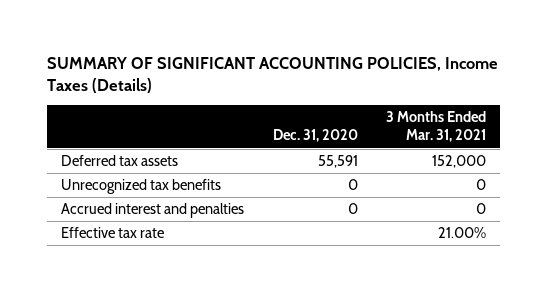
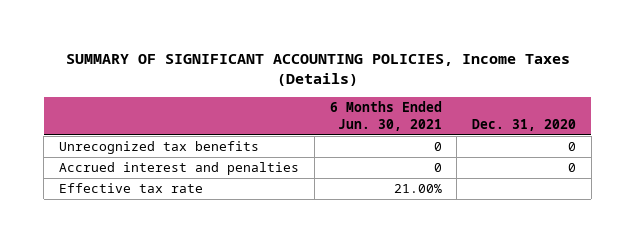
[386,111,487,143] 3 Months Ended Mar. 31, 2021 -> none
none -> [329,101,442,131] 6 Months Ended Jun. 30, 2021
[60,155,178,167] Deferred tax assets -> none

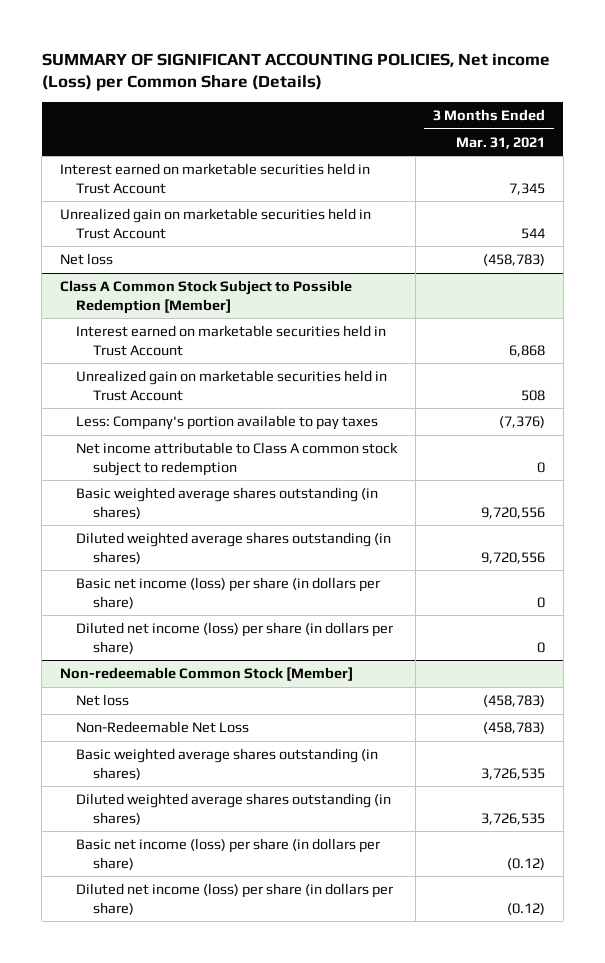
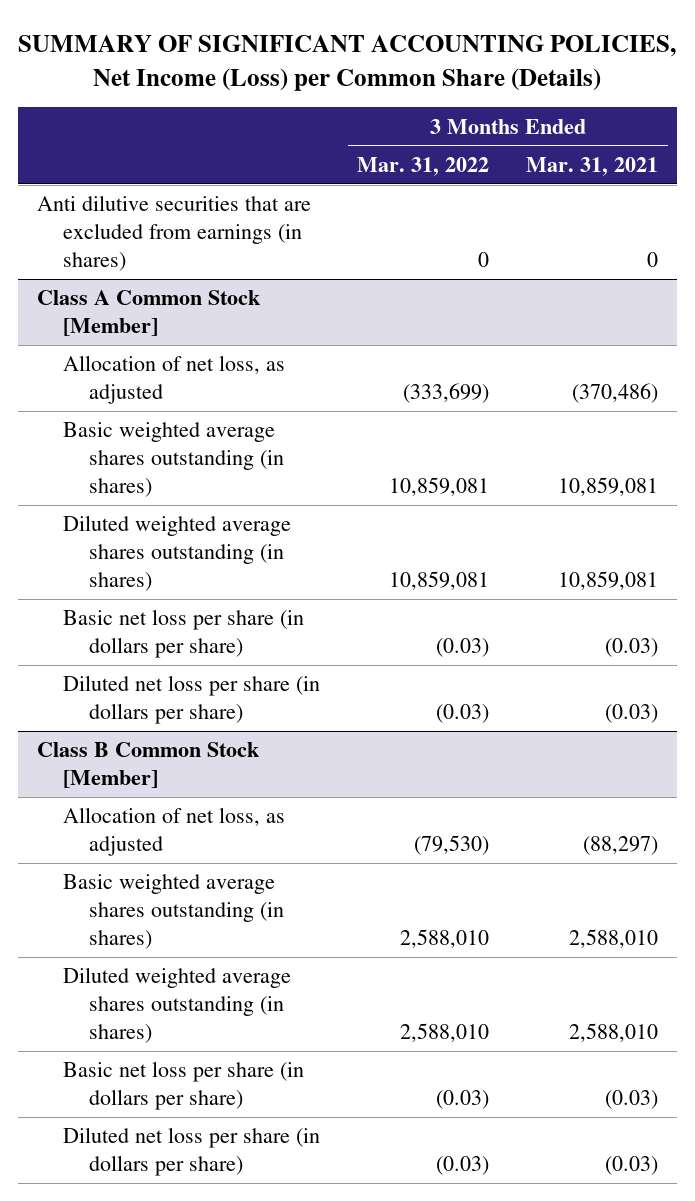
[41,52,550,92] SUMMARY OF SIGNIFICANT ACCOUNTING POLICIES, Net income (Loss) per Common Share (Details) -> [18,34,677,91] SUMMARY OF SIGNIFICANT ACCOUNTING POLICIES, Net Income (Loss) per Common Share (Details)
none -> [357,156,490,176] Mar. 31, 2022
[59,163,370,194] Interest earned on marketable securities held in Trust Account -> none
[59,208,371,239] Unrealized gain on marketable securities held in Trust Account -> none
[59,253,113,266] Net loss -> none
[76,325,387,356] Interest earned on marketable securities held in Trust Account -> none
[76,370,388,401] Unrealized gain on marketable securities held in Trust Account -> none
[76,415,379,431] Less: Company's portion available to pay taxes -> none
[76,442,399,476] Net income attributable to Class A common stock subject to redemption -> none
[76,694,130,707] Net loss -> none
[76,721,250,734] Non-Redeemable Net Loss -> none
none -> [36,195,311,271] Anti dilutive securities that are excluded from earnings (in shares)
[59,280,352,314] Class A Common Stock Subject to Possible Redemption [Member] -> [36,290,260,336] Class A Common Stock [Member]
none -> [62,355,285,404] Allocation of net loss, as adjusted
[481,506,546,519] 9,720,556 -> [558,476,659,496] 10,859,081
[481,551,546,564] 9,720,556 -> [558,570,659,590] 10,859,081
[76,577,381,609] Basic net income (loss) per share (in dollars per share) -> [62,609,304,658] Basic net loss per share (in dollars per share)
[537,596,546,608] 0 -> [605,637,659,657] (0.03)
[76,622,394,654] Diluted net income (loss) per share (in dollars per share) -> [62,675,320,724] Diluted net loss per share (in dollars per share)
[537,641,546,653] 0 -> [605,703,659,723] (0.03)
[59,667,353,682] Non-redeemable Common Stock [Member] -> [36,742,259,788] Class B Common Stock [Member]
none -> [62,807,285,856] Allocation of net loss, as adjusted
[481,767,546,780] 3,726,535 -> [569,928,659,948] 2,588,010
[481,812,546,825] 3,726,535 -> [569,1022,659,1042] 2,588,010
[76,838,381,870] Basic net income (loss) per share (in dollars per share) -> [62,1061,304,1110] Basic net loss per share (in dollars per share)
[507,857,546,870] (0.12) -> [605,1089,659,1109] (0.03)
[76,883,394,915] Diluted net income (loss) per share (in dollars per share) -> [62,1127,320,1176] Diluted net loss per share (in dollars per share)
[507,902,546,915] (0.12) -> [605,1155,659,1175] (0.03)

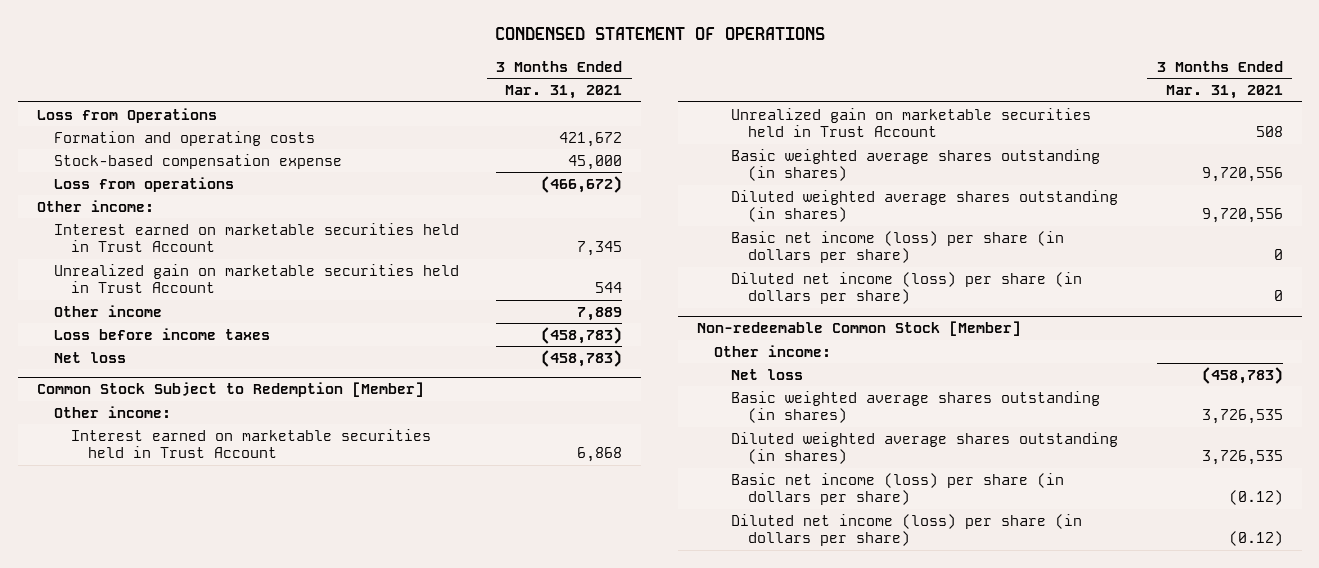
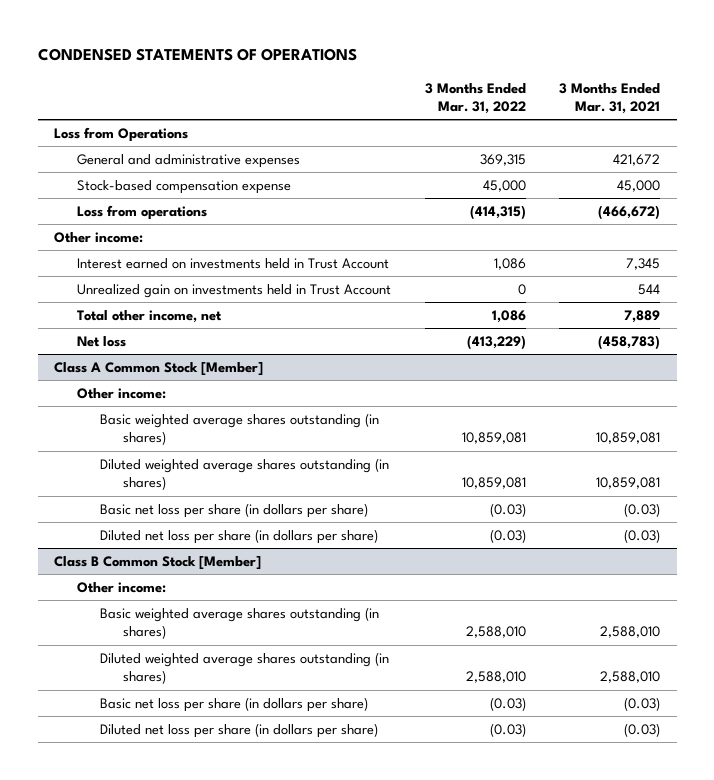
[494,27,825,41] CONDENSED STATEMENT OF OPERATIONS -> [37,48,357,62] CONDENSED STATEMENTS OF OPERATIONS
none -> [424,82,526,115] 3 Months Ended Mar. 31, 2022
[53,130,315,146] Formation and operating costs -> [77,153,301,168] General and administrative expenses
[53,327,270,340] Loss before income taxes -> none
[53,222,459,253] Interest earned on marketable securities held in Trust Account -> [77,257,390,269] Interest earned on investments held in Trust Account
[53,263,459,294] Unrealized gain on marketable securities held in Trust Account -> [77,283,392,298] Unrealized gain on investments held in Trust Account
[53,304,162,317] Other income -> [77,309,223,323] Total other income, net
[36,382,424,398] Common Stock Subject to Redemption [Member] -> [54,361,264,376] Class A Common Stock [Member]
[70,428,431,459] Interest earned on marketable securities held in Trust Account -> none
[731,107,1092,138] Unrealized gain on marketable securities held in Trust Account -> none
[1201,167,1283,183] 9,720,556 -> [596,432,661,445] 10,859,081
[1201,208,1283,224] 9,720,556 -> [596,477,661,490] 10,859,081
[731,230,1065,264] Basic net income (loss) per share (in dollars per share) -> [100,502,369,518] Basic net loss per share (in dollars per share)
[1273,249,1283,261] 0 -> [624,502,661,517] (0.03)
[731,271,1083,305] Diluted net income (loss) per share (in dollars per share) -> [100,528,379,544] Diluted net loss per share (in dollars per share)
[1273,290,1283,302] 0 -> [624,528,661,543] (0.03)
[696,321,1021,337] Non-redeemable Common Stock [Member] -> [54,555,262,570] Class B Common Stock [Member]
[731,368,804,380] Net loss -> none
[1201,409,1283,425] 3,726,535 -> [600,626,661,639] 2,588,010
[1201,450,1283,466] 3,726,535 -> [600,671,661,684] 2,588,010
[731,472,1065,506] Basic net income (loss) per share (in dollars per share) -> [100,696,369,712] Basic net loss per share (in dollars per share)
[1228,490,1283,506] (0.12) -> [624,696,661,711] (0.03)
[731,513,1083,547] Diluted net income (loss) per share (in dollars per share) -> [100,722,379,738] Diluted net loss per share (in dollars per share)
[1228,531,1283,547] (0.12) -> [624,722,661,737] (0.03)

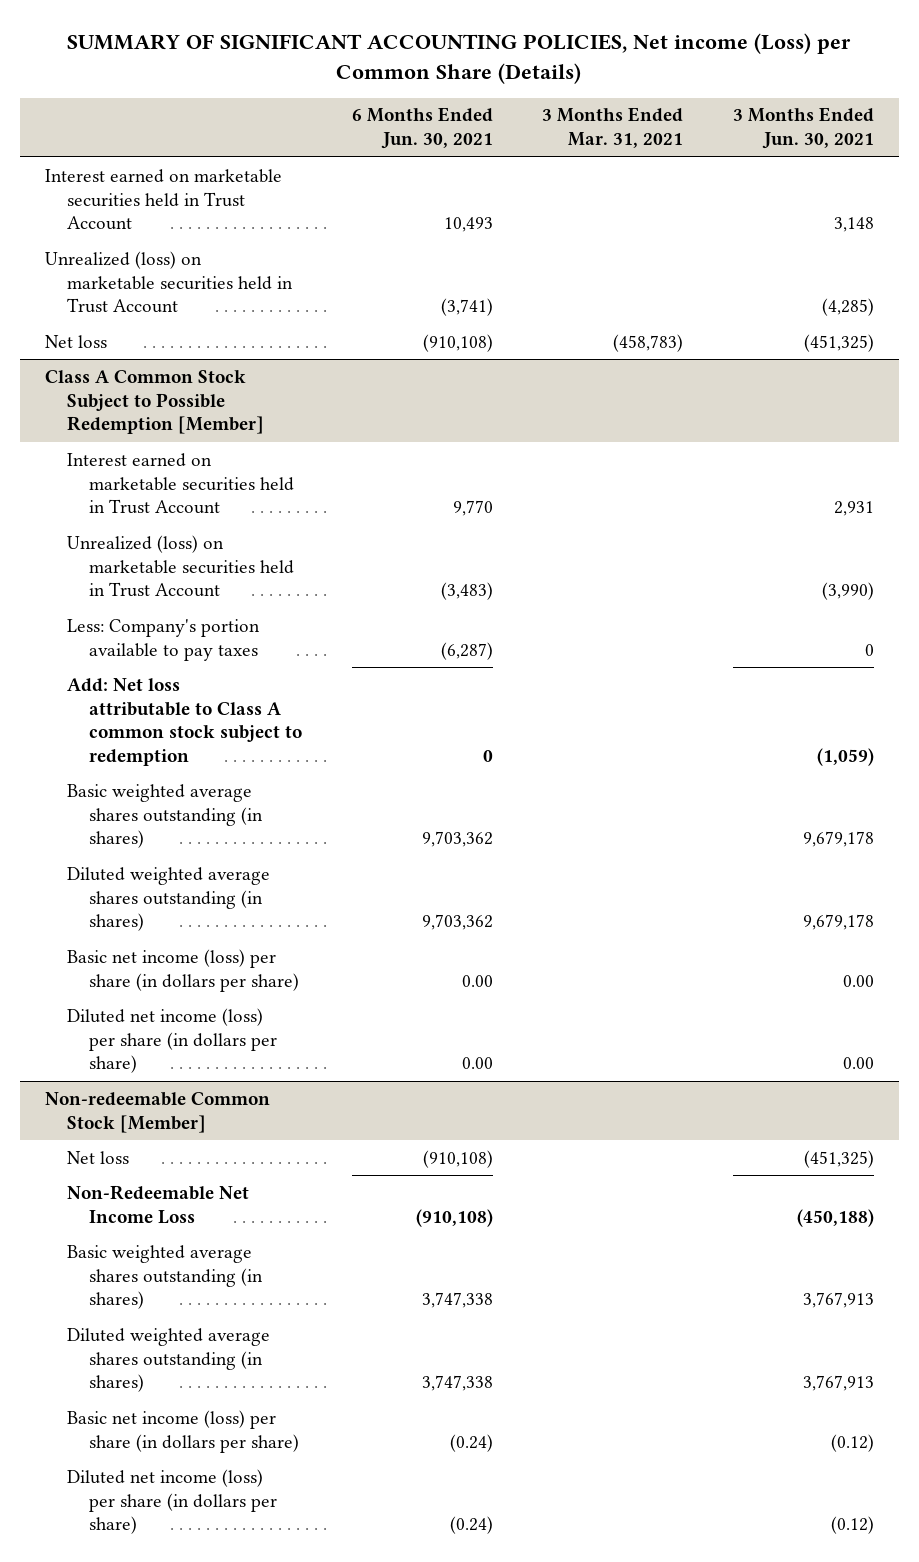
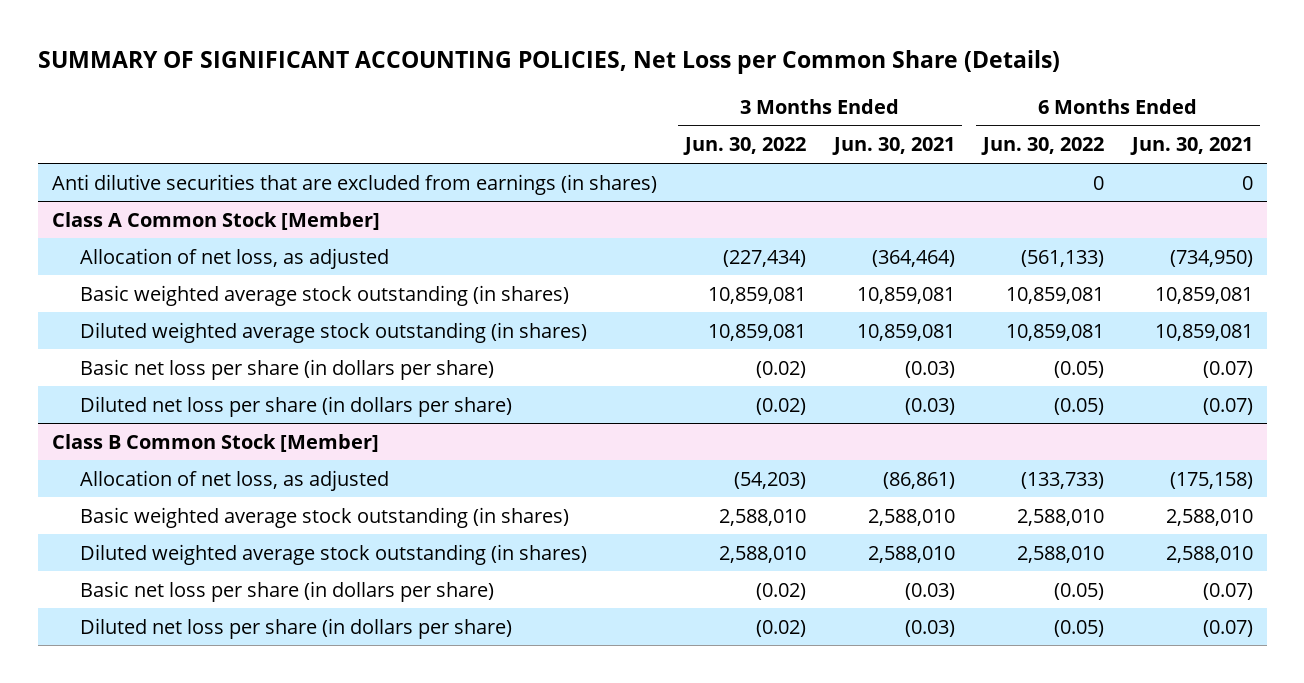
[67,33,852,84] SUMMARY OF SIGNIFICANT ACCOUNTING POLICIES, Net income (Loss) per Common Share (Details) -> [37,50,1060,75] SUMMARY OF SIGNIFICANT ACCOUNTING POLICIES, Net Loss per Common Share (Details)
[542,107,684,149] 3 Months Ended Mar. 31, 2021 -> none
none -> [682,137,806,156] Jun. 30, 2022
none -> [980,137,1104,156] Jun. 30, 2022
[44,168,282,231] Interest earned on marketable securities held in Trust Account -> none
[44,250,293,314] Unrealized (loss) on marketable securities held in Trust Account -> none
[44,334,107,348] Net loss -> none
[66,452,294,515] Interest earned on marketable securities held in Trust Account -> none
[66,534,294,598] Unrealized (loss) on marketable securities held in Trust Account -> none
[66,618,260,661] Less: Company's portion available to pay taxes -> none
[66,1150,129,1164] Net loss -> none
[66,1184,249,1224] Non-Redeemable Net Income Loss -> none
none -> [51,173,657,195] Anti dilutive securities that are excluded from earnings (in shares)
[44,369,264,435] Class A Common Stock Subject to Possible Redemption [Member] -> [51,211,380,230] Class A Common Stock [Member]
[66,677,302,767] Add: Net loss attributable to Class A common stock subject to redemption -> [80,247,390,269] Allocation of net loss, as adjusted
[482,750,493,763] 0 -> [1169,249,1253,267] (734,950)
[817,748,875,767] (1,059) -> [871,249,955,267] (364,464)
[66,783,263,849] Basic weighted average shares outstanding (in shares) -> [80,284,570,306] Basic weighted average stock outstanding (in shares)
[421,831,493,848] 9,703,362 -> [1154,286,1253,304] 10,859,081
[803,831,875,848] 9,679,178 -> [856,286,955,304] 10,859,081
[66,866,270,932] Diluted weighted average shares outstanding (in shares) -> [80,321,588,343] Diluted weighted average stock outstanding (in shares)
[421,914,493,931] 9,703,362 -> [1154,323,1253,341] 10,859,081
[803,914,875,931] 9,679,178 -> [856,323,955,341] 10,859,081
[66,948,299,992] Basic net income (loss) per share (in dollars per share) -> [80,358,495,380] Basic net loss per share (in dollars per share)
[461,974,493,987] 0.00 -> [1202,360,1253,378] (0.07)
[843,974,875,987] 0.00 -> [904,360,955,378] (0.03)
[66,1007,277,1074] Diluted net income (loss) per share (in dollars per share) -> [80,395,513,417] Diluted net loss per share (in dollars per share)
[461,1057,493,1070] 0.00 -> [1202,397,1253,415] (0.07)
[843,1057,875,1070] 0.00 -> [904,397,955,415] (0.03)
[44,1091,270,1133] Non-redeemable Common Stock [Member] -> [51,433,379,452] Class B Common Stock [Member]
none -> [80,469,390,491] Allocation of net loss, as adjusted
[66,1244,263,1310] Basic weighted average shares outstanding (in shares) -> [80,506,570,528] Basic weighted average stock outstanding (in shares)
[421,1292,493,1309] 3,747,338 -> [1165,508,1253,526] 2,588,010
[803,1292,875,1309] 3,767,913 -> [867,508,955,526] 2,588,010
[66,1327,270,1393] Diluted weighted average shares outstanding (in shares) -> [80,543,588,565] Diluted weighted average stock outstanding (in shares)
[421,1375,493,1392] 3,747,338 -> [1165,545,1253,563] 2,588,010
[803,1375,875,1392] 3,767,913 -> [867,545,955,563] 2,588,010
[66,1409,299,1453] Basic net income (loss) per share (in dollars per share) -> [80,580,495,602] Basic net loss per share (in dollars per share)
[449,1433,493,1452] (0.24) -> [1202,582,1253,600] (0.07)
[831,1433,875,1452] (0.12) -> [904,582,955,600] (0.03)
[66,1468,277,1535] Diluted net income (loss) per share (in dollars per share) -> [80,617,513,639] Diluted net loss per share (in dollars per share)
[449,1516,493,1535] (0.24) -> [1202,619,1253,637] (0.07)
[831,1516,875,1535] (0.12) -> [904,619,955,637] (0.03)

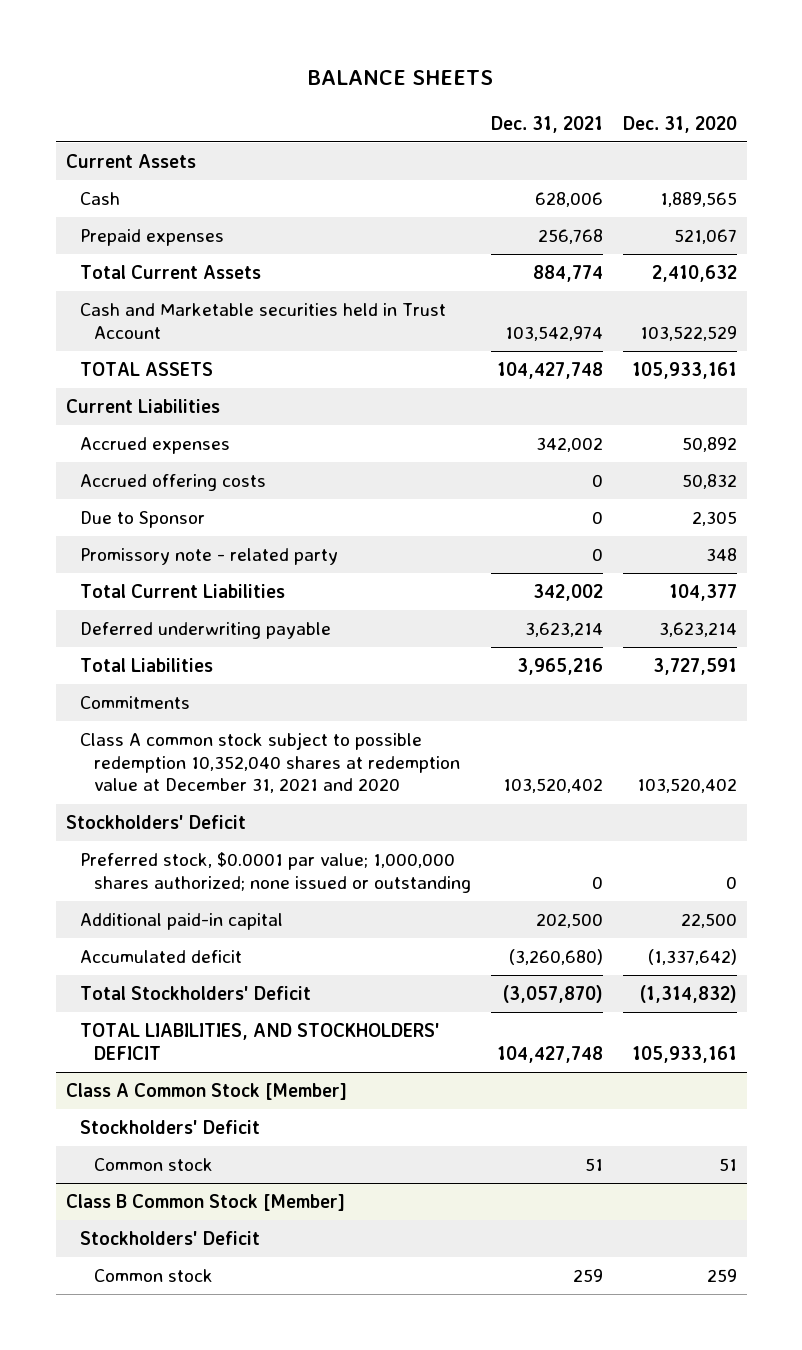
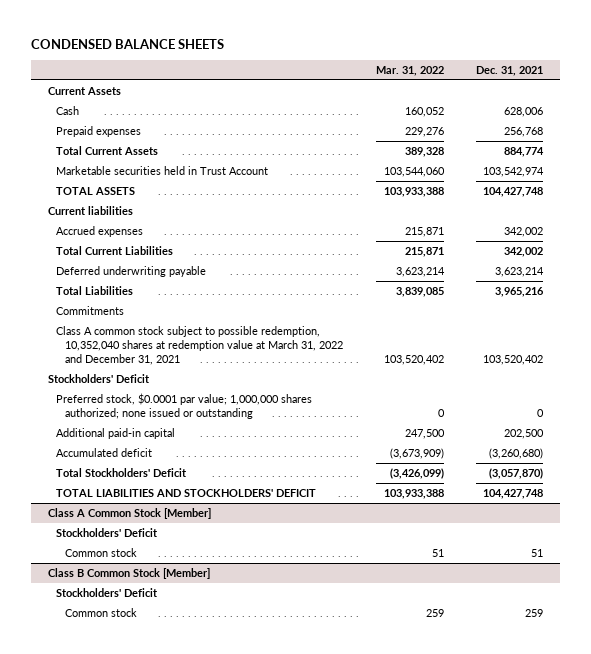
[308,70,494,86] BALANCE SHEETS -> [31,38,225,49] CONDENSED BALANCE SHEETS
[622,115,737,133] Dec. 31, 2020 -> none
none -> [375,65,444,76] Mar. 31, 2022
[79,303,446,339] Cash and Marketable securities held in Trust Account -> [56,165,269,175] Marketable securities held in Trust Account
[65,399,220,414] Current Liabilities -> [47,205,133,215] Current liabilities
[79,474,266,492] Accrued offering costs -> none
[79,511,205,529] Due to Sponsor -> none
[79,548,338,566] Promissory note - related party -> none
[79,732,460,794] Class A common stock subject to possible redemption 10,352,040 shares at redemption value at December 31, 2021 and 2020 -> [56,325,343,365] Class A common stock subject to possible redemption, 10,352,040 shares at redemption value at March 31, 2022 and December 31, 2021
[79,1023,440,1060] TOTAL LIABILITIES, AND STOCKHOLDERS' DEFICIT -> [56,488,317,497] TOTAL LIABILITIES AND STOCKHOLDERS' DEFICIT

